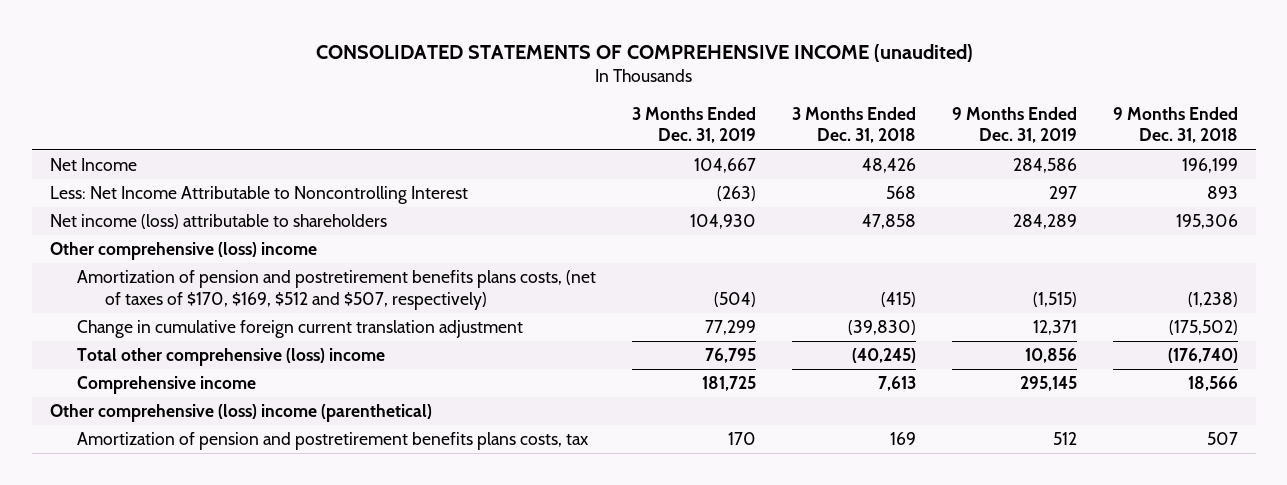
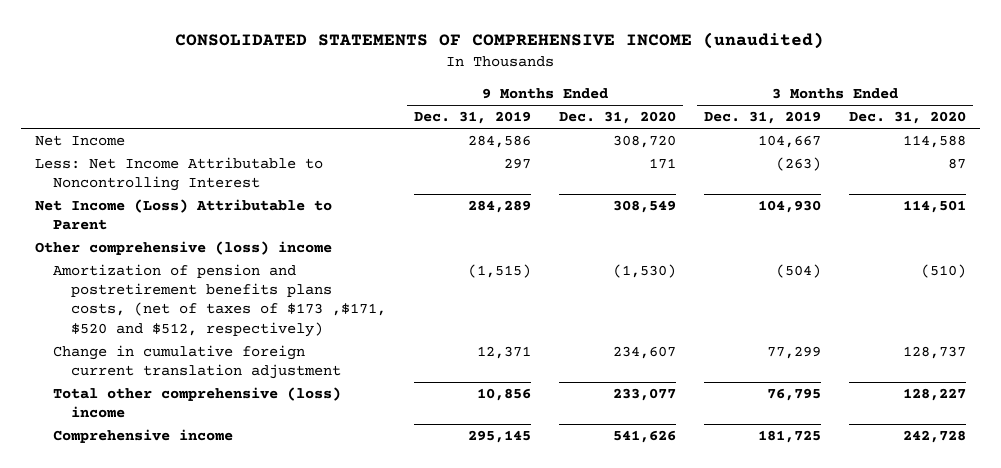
[791,106,916,144] 3 Months Ended Dec. 31, 2018 -> none
[1112,106,1238,144] 9 Months Ended Dec. 31, 2018 -> none
none -> [558,111,676,125] Dec. 31, 2020
none -> [848,111,966,125] Dec. 31, 2020
[49,214,387,230] Net income (loss) attributable to shareholders -> [34,199,332,231] Net Income (Loss) Attributable to Parent
[77,270,597,311] Amortization of pension and postretirement benefits plans costs, (net of taxes of $170, $169, $512 and $507, respectively) -> [53,264,387,337] Amortization of pension and postretirement benefits plans costs, (net of taxes of $173 ,$171, $520 and $512, respectively)
[49,404,432,423] Other comprehensive (loss) income (parenthetical) -> none
[77,432,590,451] Amortization of pension and postretirement benefits plans costs, tax -> none

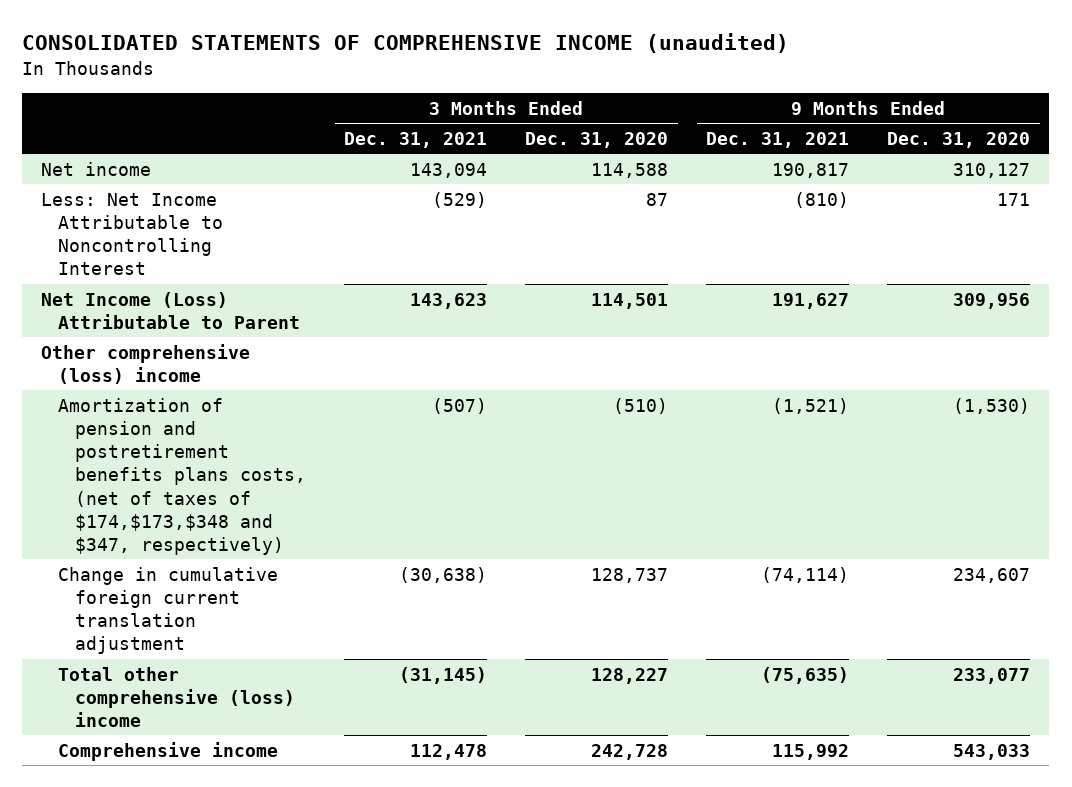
[414,111,532,125] Dec. 31, 2019 -> none
[703,111,821,125] Dec. 31, 2019 -> none
none -> [344,131,488,148] Dec. 31, 2021
none -> [706,131,850,148] Dec. 31, 2021
[34,135,125,147] Net Income -> [41,161,152,176] Net income
[612,135,676,149] 308,720 -> [953,162,1031,178] 310,127
[612,200,676,214] 308,549 -> [953,292,1031,309] 309,956
[53,264,387,337] Amortization of pension and postretirement benefits plans costs, (net of taxes of $173 ,$171, $520 and $512, respectively) -> [58,397,306,556] Amortization of pension and postretirement benefits plans costs, (net of taxes of $174,$173,$348 and $347, respectively)
[612,430,676,444] 541,626 -> [953,743,1031,760] 543,033

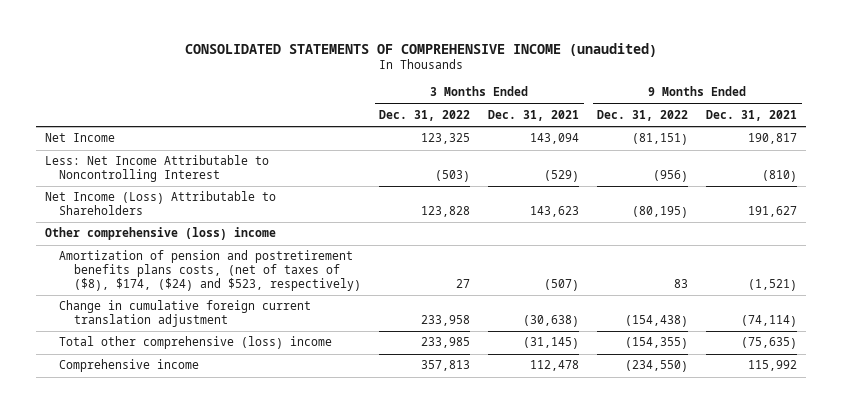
[525,131,669,148] Dec. 31, 2020 -> none
[887,131,1031,148] Dec. 31, 2020 -> none
none -> [379,110,471,122] Dec. 31, 2022
none -> [597,110,689,122] Dec. 31, 2022
[41,161,152,176] Net income -> [44,133,115,143] Net Income
[41,291,301,329] Net Income (Loss) Attributable to Parent -> [44,191,276,216] Net Income (Loss) Attributable to Shareholders
[58,397,306,556] Amortization of pension and postretirement benefits plans costs, (net of taxes of $174,$173,$348 and $347, respectively) -> [59,250,362,291] Amortization of pension and postretirement benefits plans costs, (net of taxes of ($8), $174, ($24) and $523, respectively)

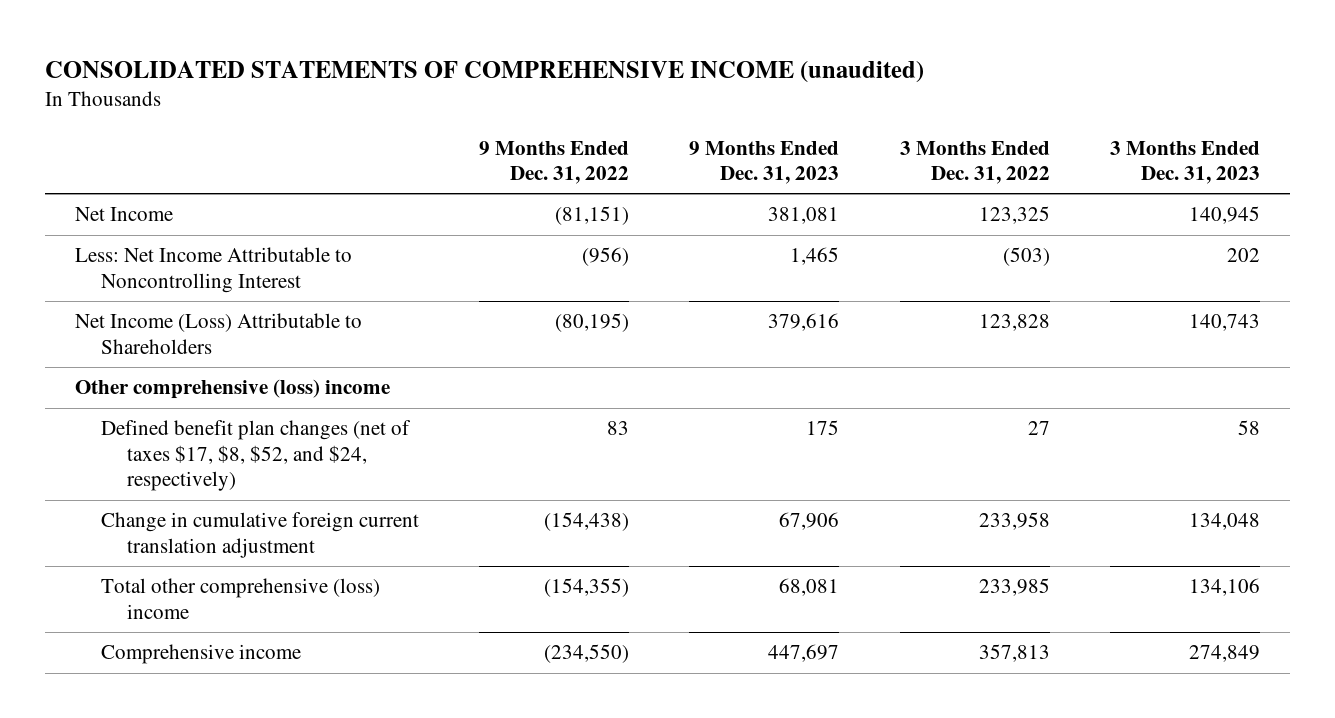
[488,110,580,122] Dec. 31, 2021 -> none
[706,110,798,122] Dec. 31, 2021 -> none
none -> [689,140,840,185] 9 Months Ended Dec. 31, 2023
none -> [1109,140,1260,185] 3 Months Ended Dec. 31, 2023
[59,250,362,291] Amortization of pension and postretirement benefits plans costs, (net of taxes of ($8), $174, ($24) and $523, respectively) -> [100,420,411,492] Defined benefit plan changes (net of taxes $17, $8, $52, and $24, respectively)

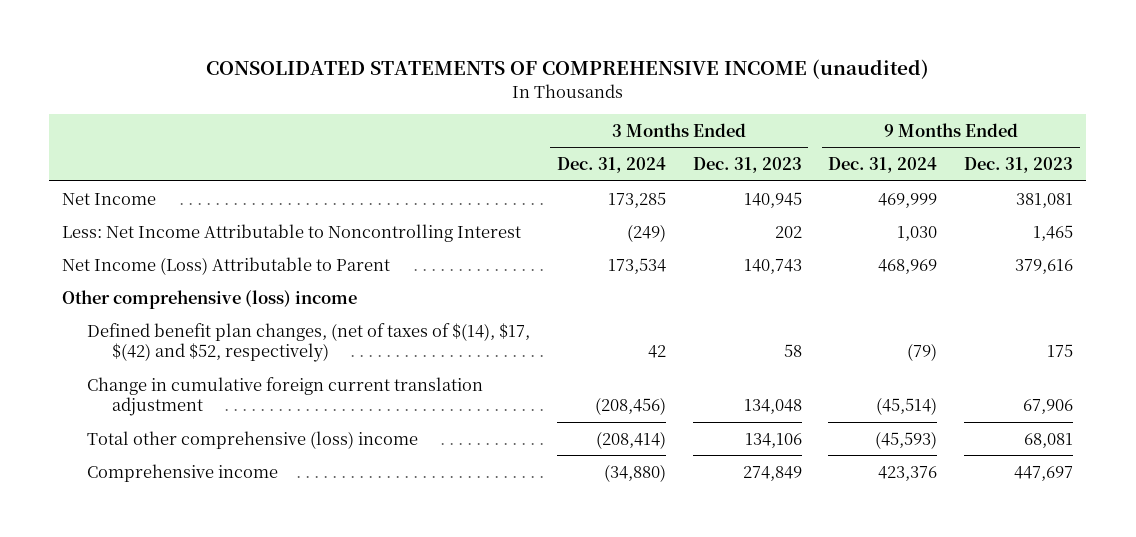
[479,140,630,185] 9 Months Ended Dec. 31, 2022 -> none
[899,140,1050,185] 3 Months Ended Dec. 31, 2022 -> none
none -> [557,157,667,174] Dec. 31, 2024
none -> [828,157,938,174] Dec. 31, 2024
[74,313,362,354] Net Income (Loss) Attributable to Shareholders -> [62,256,391,275] Net Income (Loss) Attributable to Parent
[100,420,411,492] Defined benefit plan changes (net of taxes $17, $8, $52, and $24, respectively) -> [87,322,531,363] Defined benefit plan changes, (net of taxes of $(14), $17, $(42) and $52, respectively)

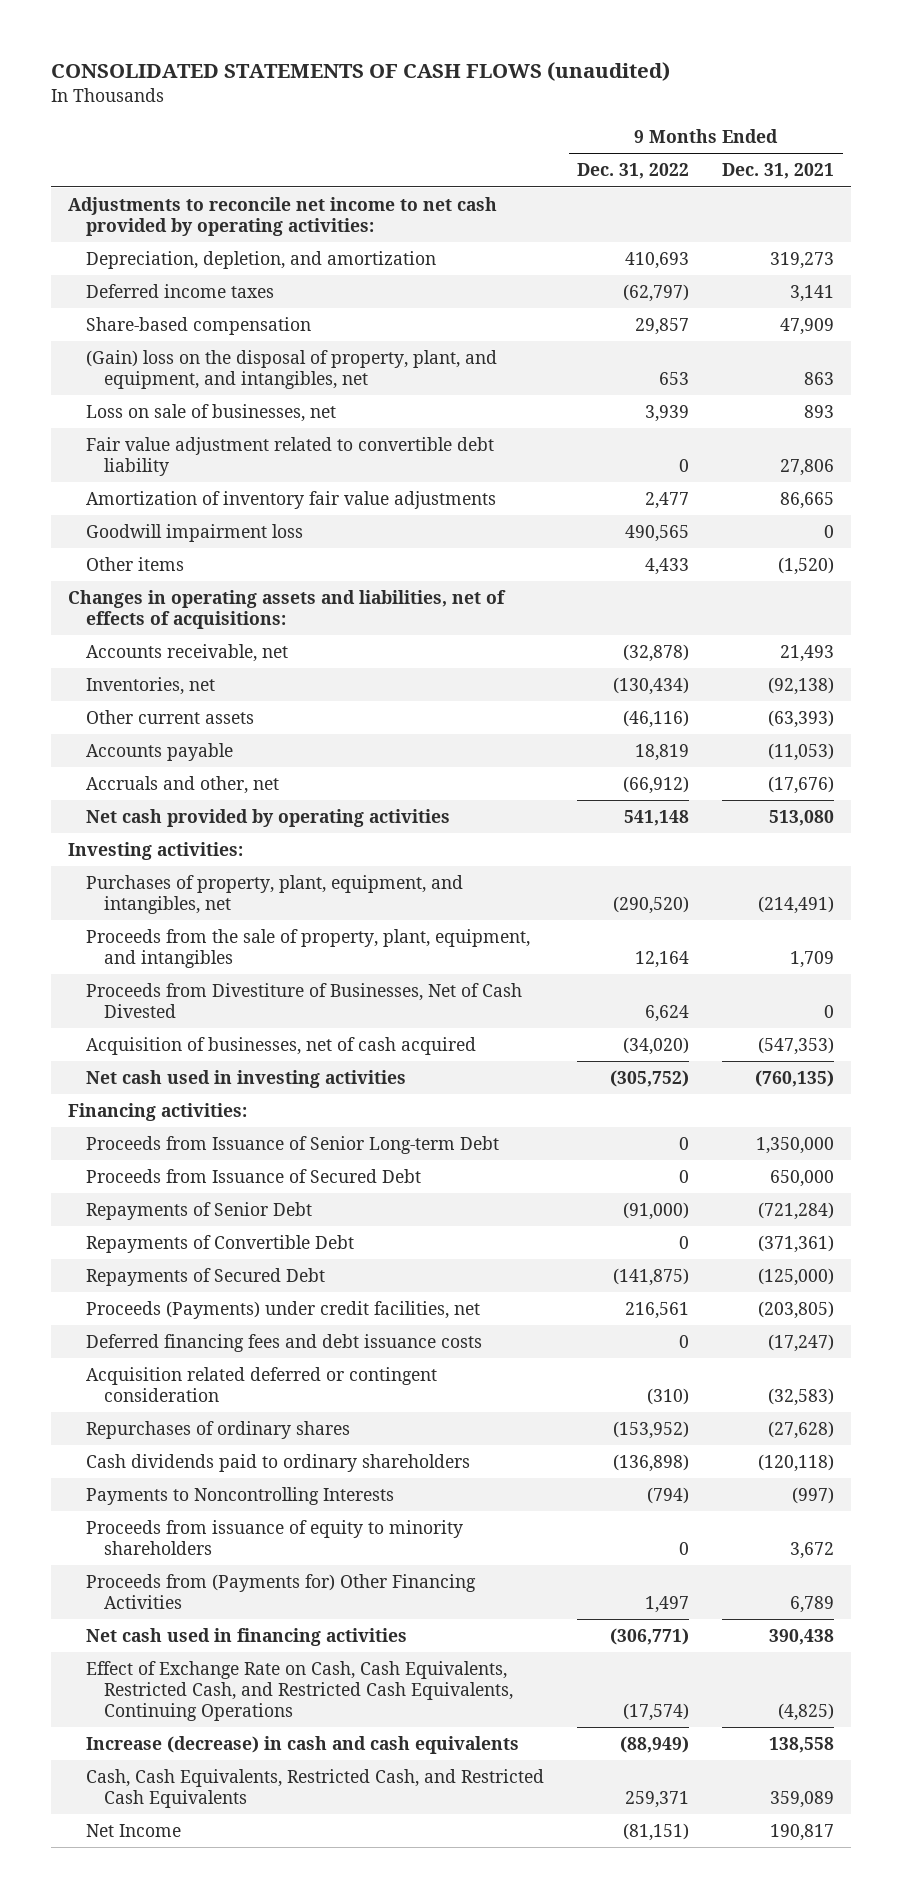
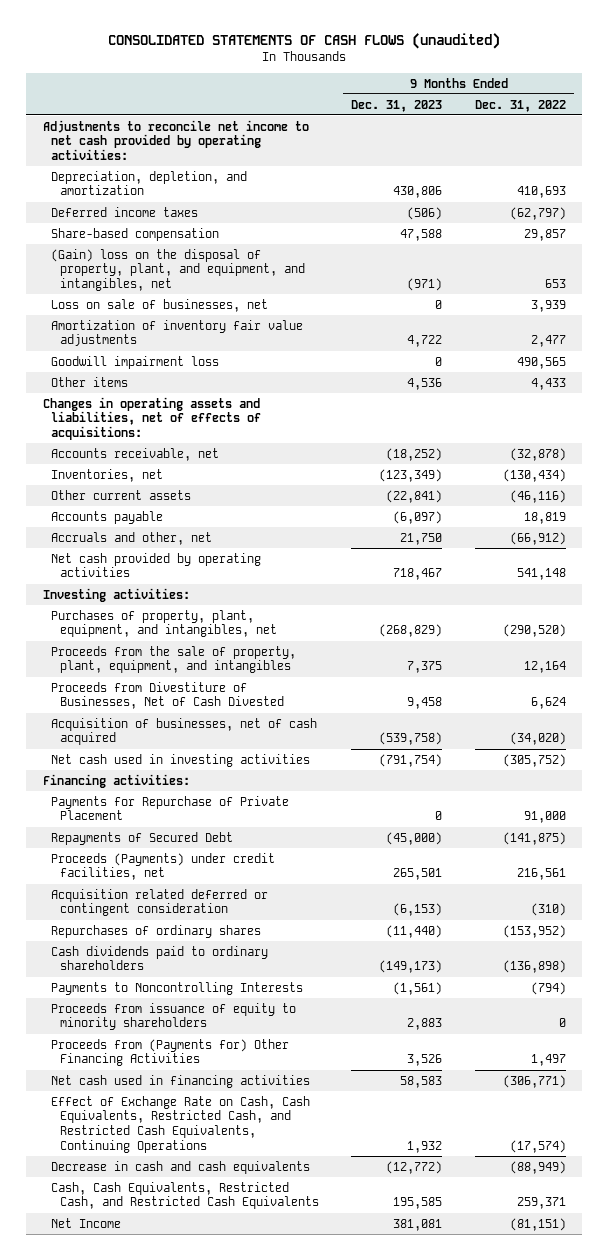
[722,163,835,180] Dec. 31, 2021 -> none
none -> [351,99,443,112] Dec. 31, 2023
[85,436,494,477] Fair value adjustment related to convertible debt liability -> none
[85,1135,499,1154] Proceeds from Issuance of Senior Long-term Debt -> none
[85,1168,421,1183] Proceeds from Issuance of Secured Debt -> none
[85,1201,312,1220] Repayments of Senior Debt -> none
[85,1234,354,1253] Repayments of Convertible Debt -> none
none -> [51,795,290,821] Payments for Repurchase of Private Placement
[85,1333,482,1352] Deferred financing fees and debt issuance costs -> none
[85,1735,519,1754] Increase (decrease) in cash and cash equivalents -> [51,1160,311,1174] Decrease in cash and cash equivalents

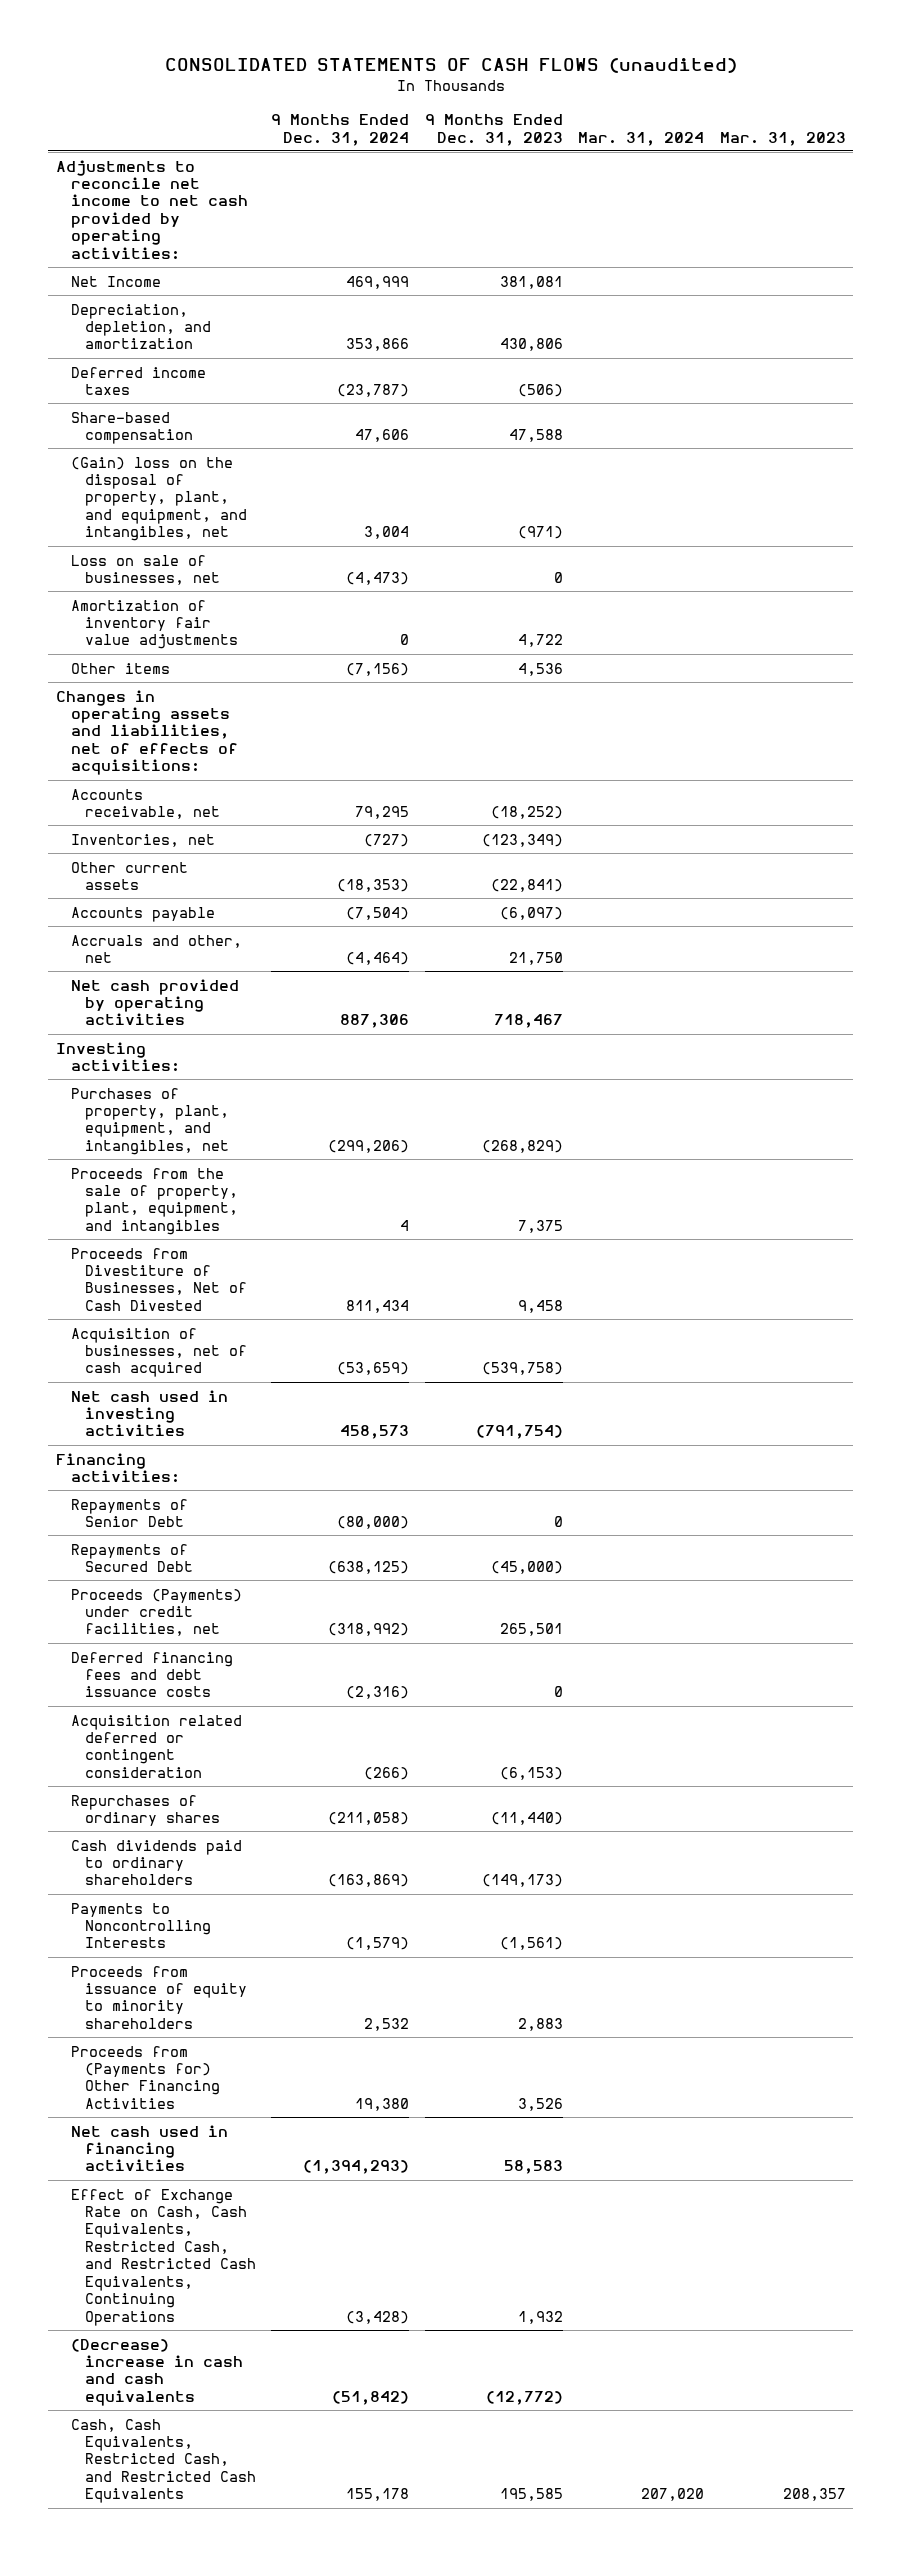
[475,99,567,112] Dec. 31, 2022 -> none
none -> [271,114,410,146] 9 Months Ended Dec. 31, 2024
none -> [578,131,705,146] Mar. 31, 2024
none -> [719,131,846,146] Mar. 31, 2023
[51,1217,122,1228] Net Income -> [70,275,161,287] Net Income
[51,355,220,369] Goodwill impairment loss -> none
[51,795,290,821] Payments for Repurchase of Private Placement -> none
none -> [70,1498,188,1527] Repayments of Senior Debt
none -> [70,1651,233,1698] Deferred financing fees and debt issuance costs
[51,1160,311,1174] Decrease in cash and cash equivalents -> [70,2338,243,2406] (Decrease) increase in cash and cash equivalents

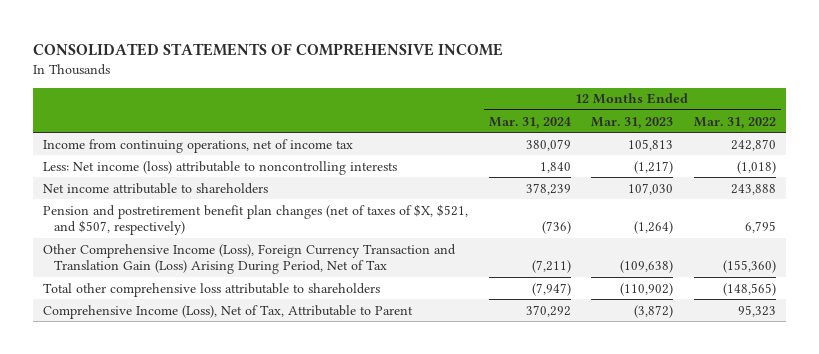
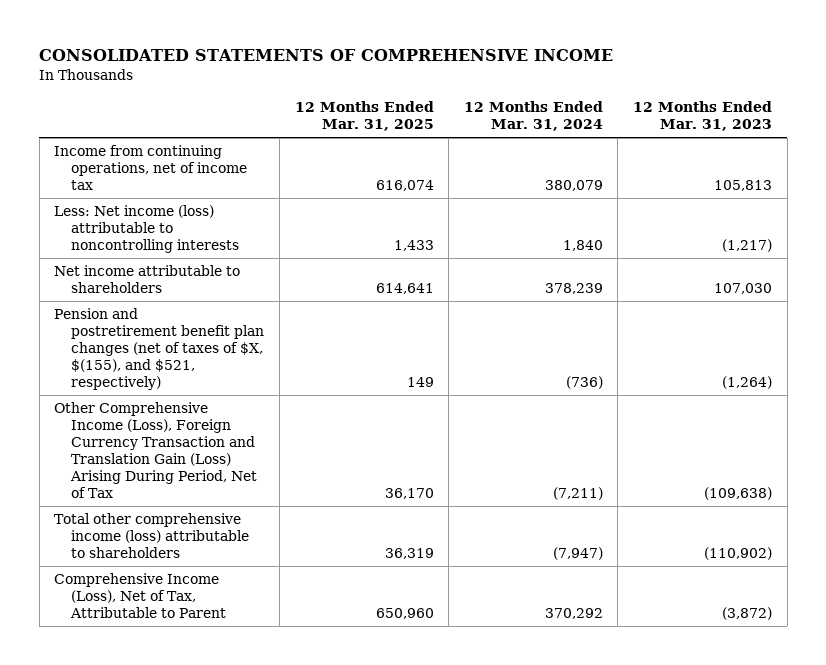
[693,116,776,129] Mar. 31, 2022 -> none
none -> [294,101,434,132] 12 Months Ended Mar. 31, 2025
[43,203,469,236] Pension and postretirement benefit plan changes (net of taxes of $X, $521, and $507, respectively) -> [54,308,265,390] Pension and postretirement benefit plan changes (net of taxes of $X, $(155), and $521, respectively)
[43,282,381,297] Total other comprehensive loss attributable to shareholders -> [54,513,250,559] Total other comprehensive income (loss) attributable to shareholders

